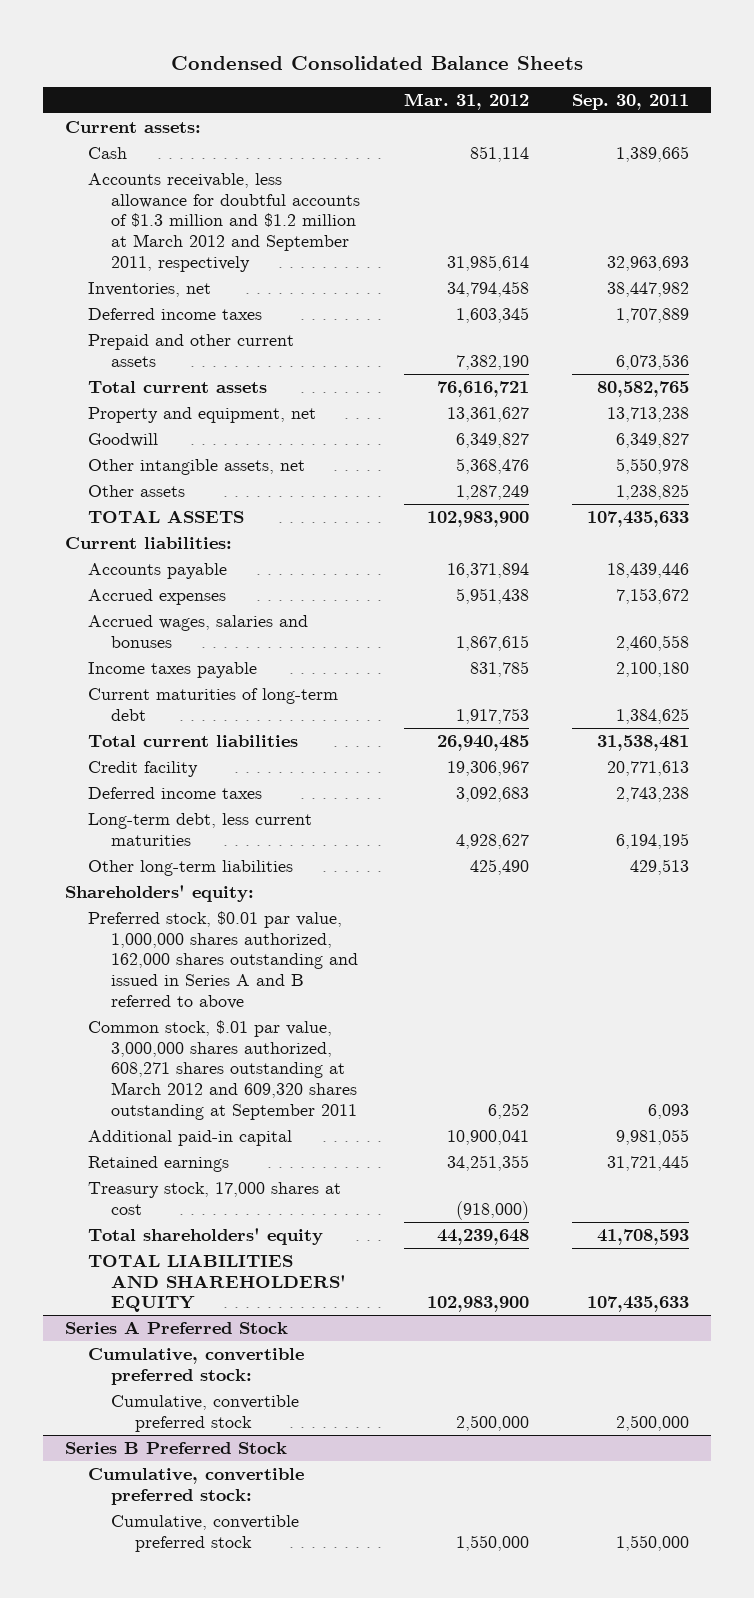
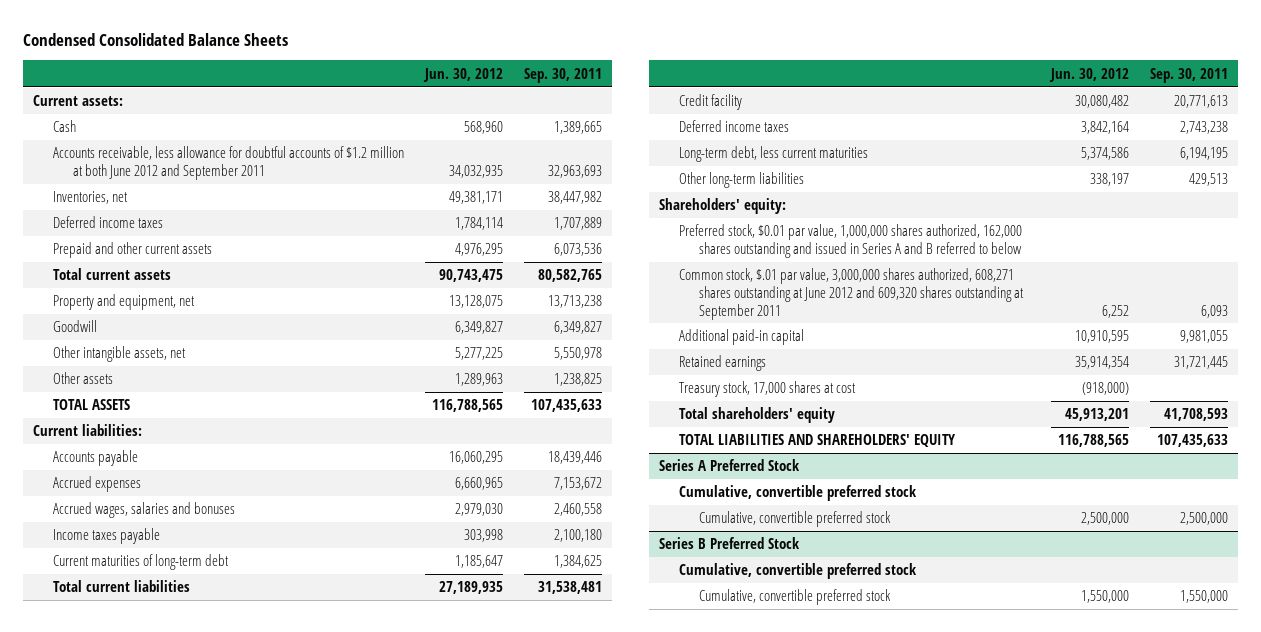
[403,92,529,110] Mar. 31, 2012 -> none
none -> [423,67,504,82] Jun. 30, 2012
[87,172,361,272] Accounts receivable, less allowance for doubtful accounts of $1.3 million and $1.2 million at March 2012 and September 2011, respectively -> [53,146,405,180] Accounts receivable, less allowance for doubtful accounts of $1.2 million at both June 2012 and September 2011
[87,910,359,1009] Preferred stock, $0.01 par value, 1,000,000 shares authorized, 162,000 shares outstanding and issued in Series A and B referred to above -> [678,224,1022,258] Preferred stock, $0.01 par value, 1,000,000 shares authorized, 162,000 shares outstanding and issued in Series A and B referred to below
[87,1019,358,1120] Common stock, $.01 par value, 3,000,000 shares authorized, 608,271 shares outstanding at March 2012 and 609,320 shares outstanding at September 2011 -> [678,268,1024,320] Common stock, $.01 par value, 3,000,000 shares authorized, 608,271 shares outstanding at June 2012 and 609,320 shares outstanding at September 2011
[87,1347,304,1385] Cumulative, convertible preferred stock: -> [678,485,917,502] Cumulative, convertible preferred stock
[87,1467,304,1505] Cumulative, convertible preferred stock: -> [678,563,917,580] Cumulative, convertible preferred stock

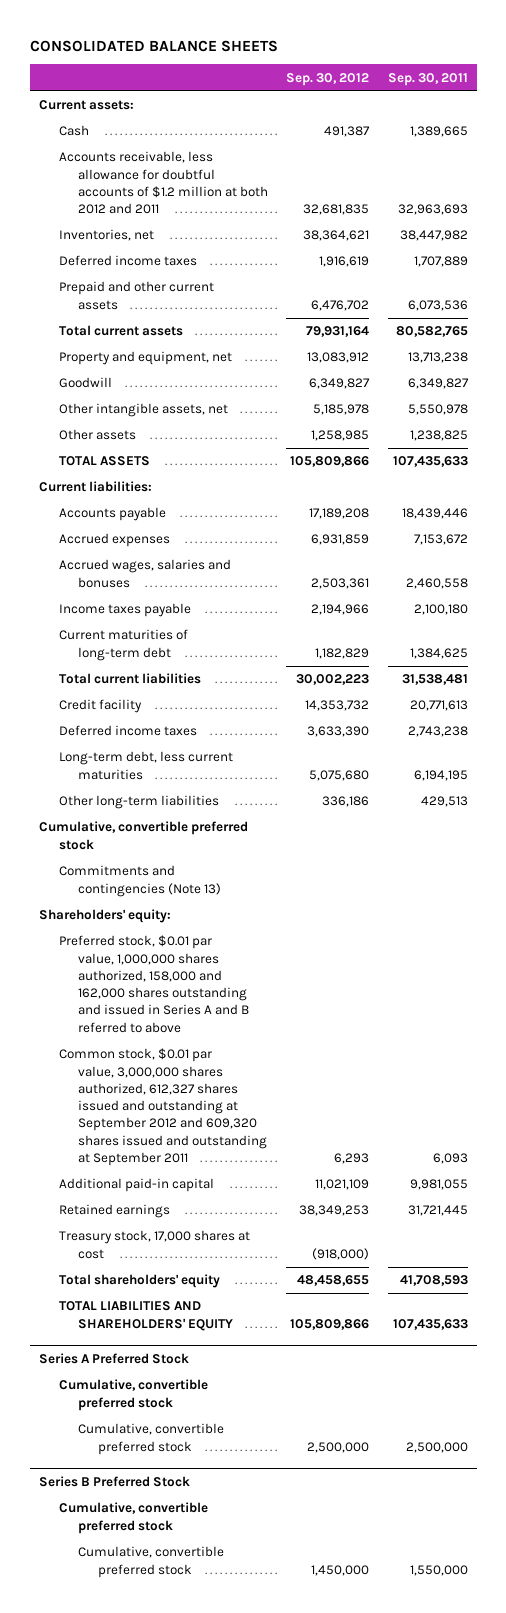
[23,32,289,46] Condensed Consolidated Balance Sheets -> [29,39,278,52] CONSOLIDATED BALANCE SHEETS
[423,67,504,82] Jun. 30, 2012 -> none
none -> [286,72,370,86] Sep. 30, 2012
[53,146,405,180] Accounts receivable, less allowance for doubtful accounts of $1.2 million at both June 2012 and September 2011 -> [58,151,269,215] Accounts receivable, less allowance for doubtful accounts of $1.2 million at both 2012 and 2011
none -> [38,821,248,850] Cumulative, convertible preferred stock
none -> [58,865,222,897] Commitments and contingencies (Note 13)
[678,224,1022,258] Preferred stock, $0.01 par value, 1,000,000 shares authorized, 162,000 shares outstanding and issued in Series A and B referred to below -> [58,935,250,1033] Preferred stock, $0.01 par value, 1,000,000 shares authorized, 158,000 and 162,000 shares outstanding and issued in Series A and B referred to above
[678,268,1024,320] Common stock, $.01 par value, 3,000,000 shares authorized, 608,271 shares outstanding at June 2012 and 609,320 shares outstanding at September 2011 -> [58,1048,268,1166] Common stock, $0.01 par value, 3,000,000 shares authorized, 612,327 shares issued and outstanding at September 2012 and 609,320 shares issued and outstanding at September 2011

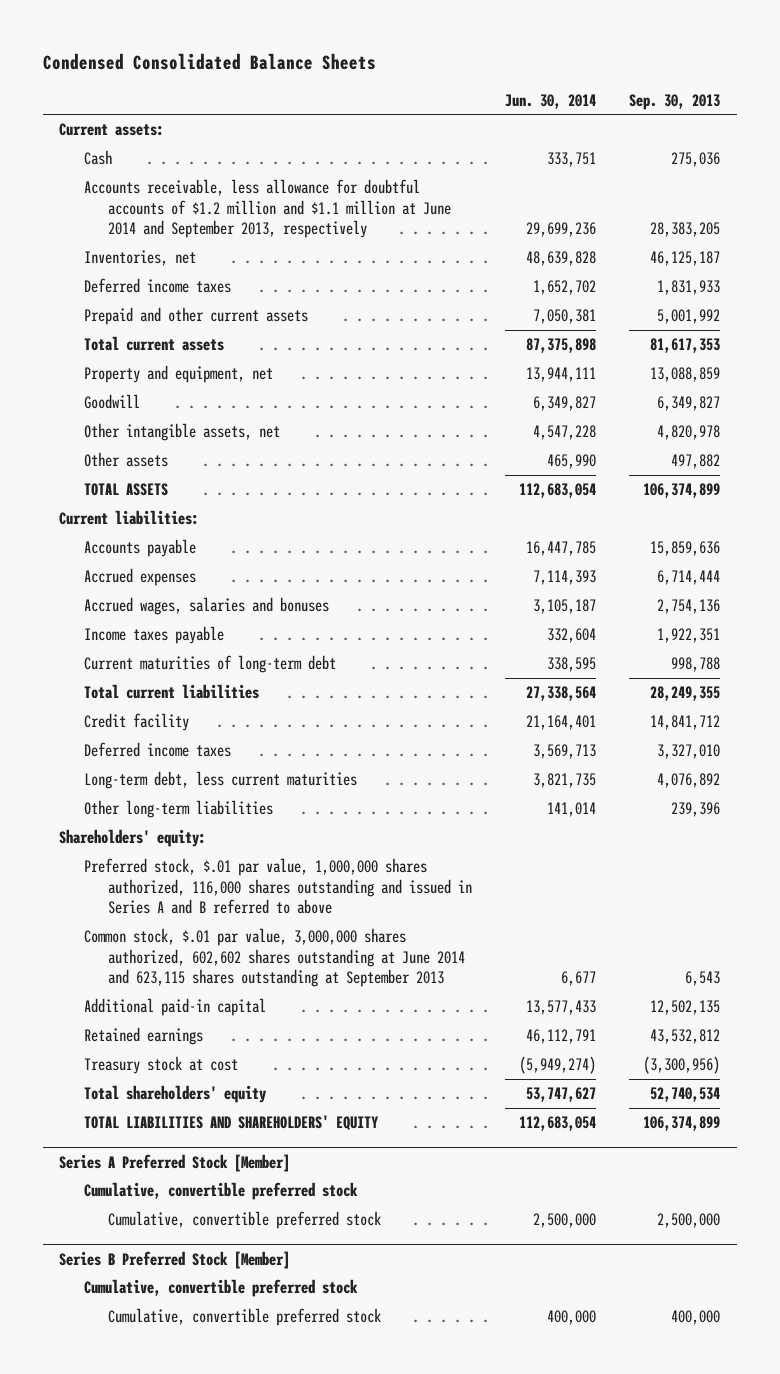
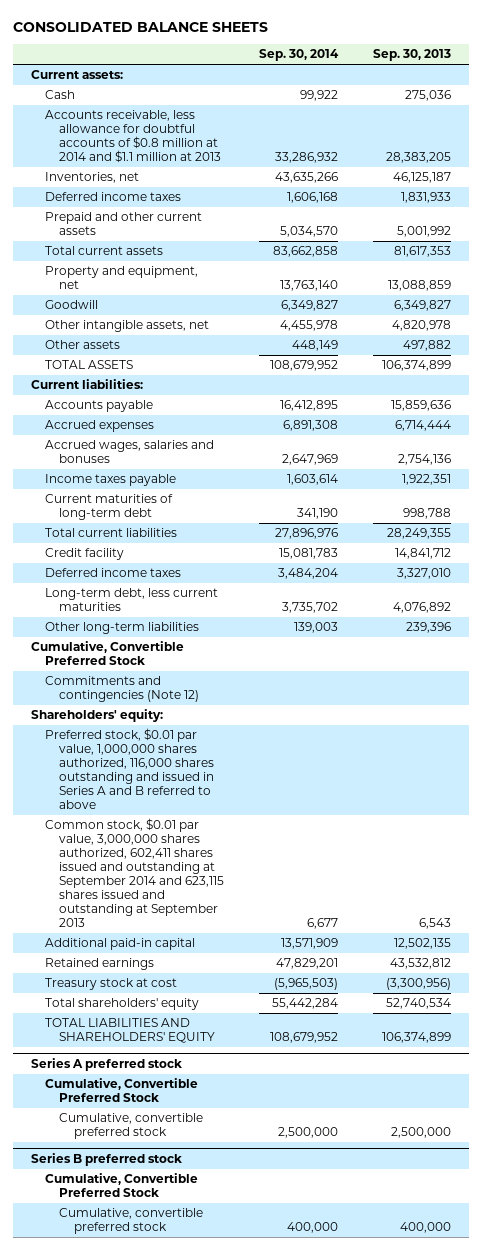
[42,52,376,70] Condensed Consolidated Balance Sheets -> [13,21,269,32] CONSOLIDATED BALANCE SHEETS
[505,93,597,109] Jun. 30, 2014 -> none
none -> [259,49,340,62] Sep. 30, 2014
[83,179,452,239] Accounts receivable, less allowance for doubtful accounts of $1.2 million and $1.1 million at June 2014 and September 2013, respectively -> [44,110,222,164] Accounts receivable, less allowance for doubtful accounts of $0.8 million at 2014 and $1.1 million at 2013
none -> [30,641,184,666] Cumulative, Convertible Preferred Stock
none -> [44,676,200,703] Commitments and contingencies (Note 12)
[83,858,473,915] Preferred stock, $.01 par value, 1,000,000 shares authorized, 116,000 shares outstanding and issued in Series A and B referred to above -> [44,728,215,809] Preferred stock, $0.01 par value, 1,000,000 shares authorized, 116,000 shares outstanding and issued in Series A and B referred to above
[83,928,466,988] Common stock, $.01 par value, 3,000,000 shares authorized, 602,602 shares outstanding at June 2014 and 623,115 shares outstanding at September 2013 -> [44,818,225,927] Common stock, $0.01 par value, 3,000,000 shares authorized, 602,411 shares issued and outstanding at September 2014 and 623,115 shares issued and outstanding at September 2013
[59,1153,291,1172] Series A Preferred Stock [Member] -> [30,1058,182,1072] Series A preferred stock
[83,1182,358,1201] Cumulative, convertible preferred stock -> [44,1078,198,1103] Cumulative, Convertible Preferred Stock
[59,1250,291,1269] Series B Preferred Stock [Member] -> [30,1153,182,1167] Series B preferred stock
[83,1279,358,1298] Cumulative, convertible preferred stock -> [44,1173,198,1198] Cumulative, Convertible Preferred Stock

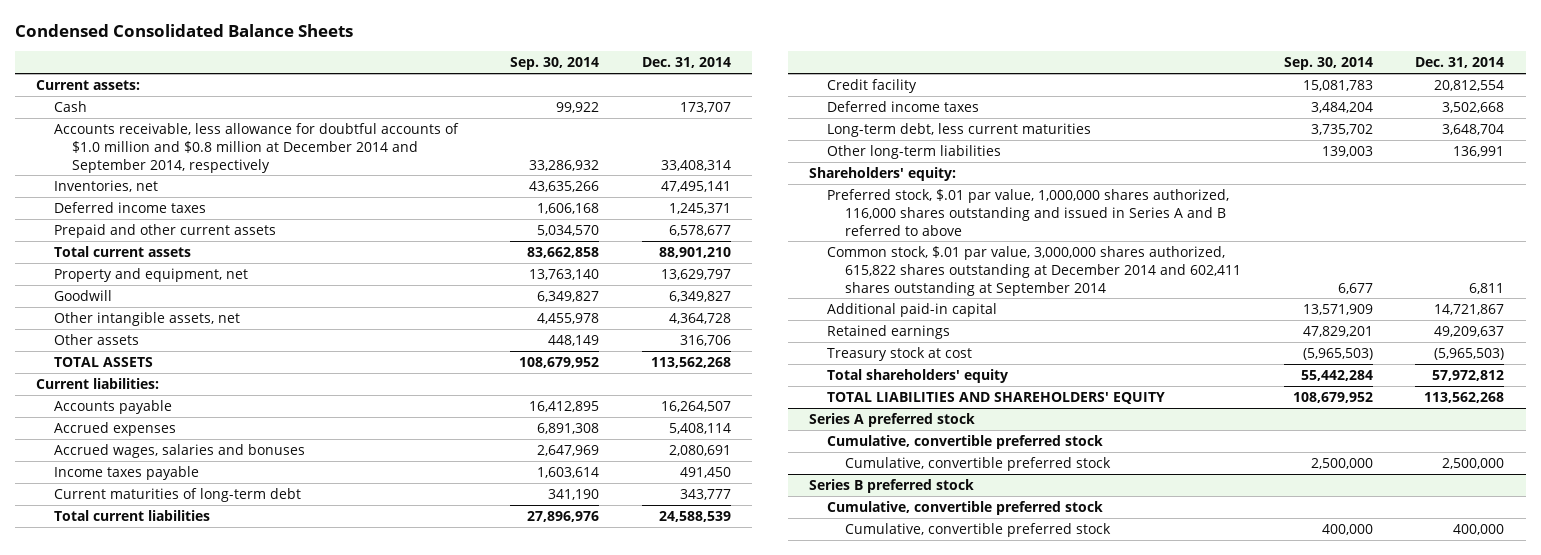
[13,21,269,32] CONSOLIDATED BALANCE SHEETS -> [14,23,353,37] Condensed Consolidated Balance Sheets
[373,49,452,62] Sep. 30, 2013 -> none
none -> [642,57,732,69] Dec. 31, 2014
[44,110,222,164] Accounts receivable, less allowance for doubtful accounts of $0.8 million at 2014 and $1.1 million at 2013 -> [53,123,459,173] Accounts receivable, less allowance for doubtful accounts of $1.0 million and $0.8 million at December 2014 and September 2014, respectively
[30,641,184,666] Cumulative, Convertible Preferred Stock -> none
[44,676,200,703] Commitments and contingencies (Note 12) -> none
[44,728,215,809] Preferred stock, $0.01 par value, 1,000,000 shares authorized, 116,000 shares outstanding and issued in Series A and B referred to above -> [827,189,1230,236] Preferred stock, $.01 par value, 1,000,000 shares authorized, 116,000 shares outstanding and issued in Series A and B referred to above
[44,818,225,927] Common stock, $0.01 par value, 3,000,000 shares authorized, 602,411 shares issued and outstanding at September 2014 and 623,115 shares issued and outstanding at September 2013 -> [827,246,1242,296] Common stock, $.01 par value, 3,000,000 shares authorized, 615,822 shares outstanding at December 2014 and 602,411 shares outstanding at September 2014
[44,1078,198,1103] Cumulative, Convertible Preferred Stock -> [827,435,1104,450] Cumulative, convertible preferred stock
[44,1173,198,1198] Cumulative, Convertible Preferred Stock -> [827,501,1104,516] Cumulative, convertible preferred stock

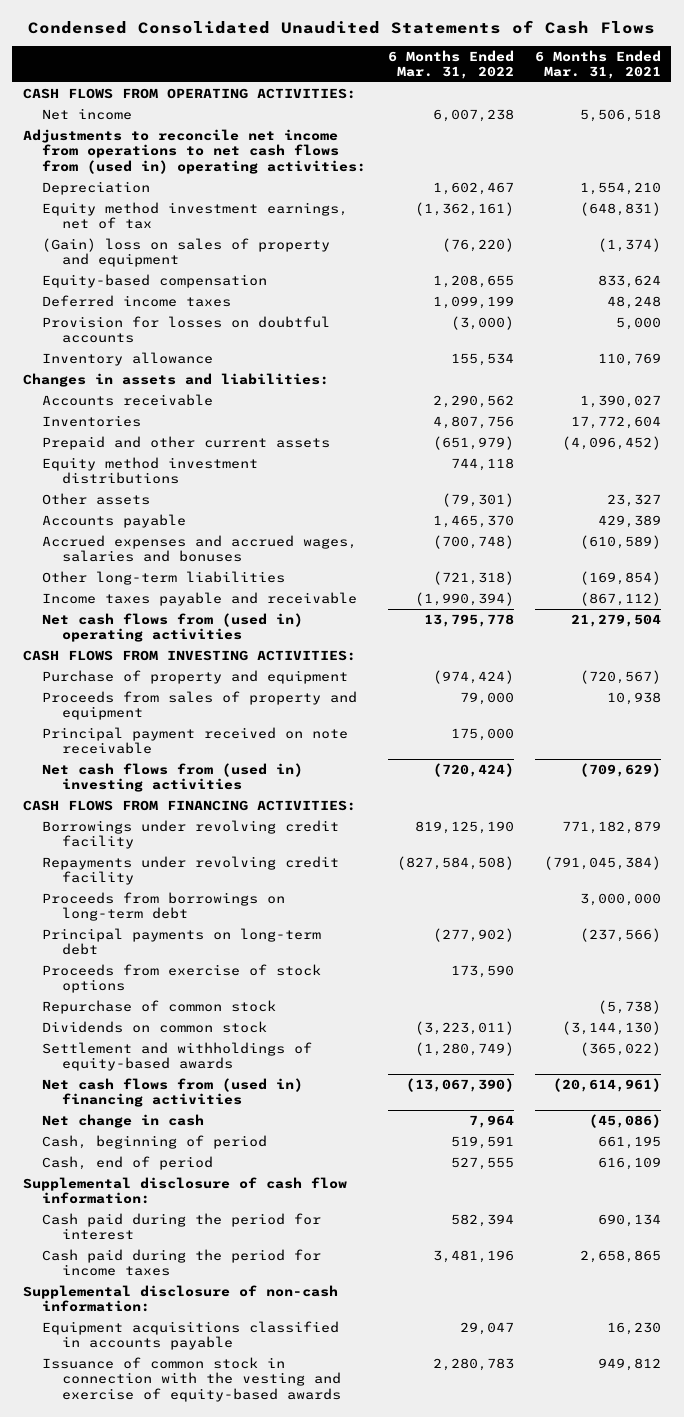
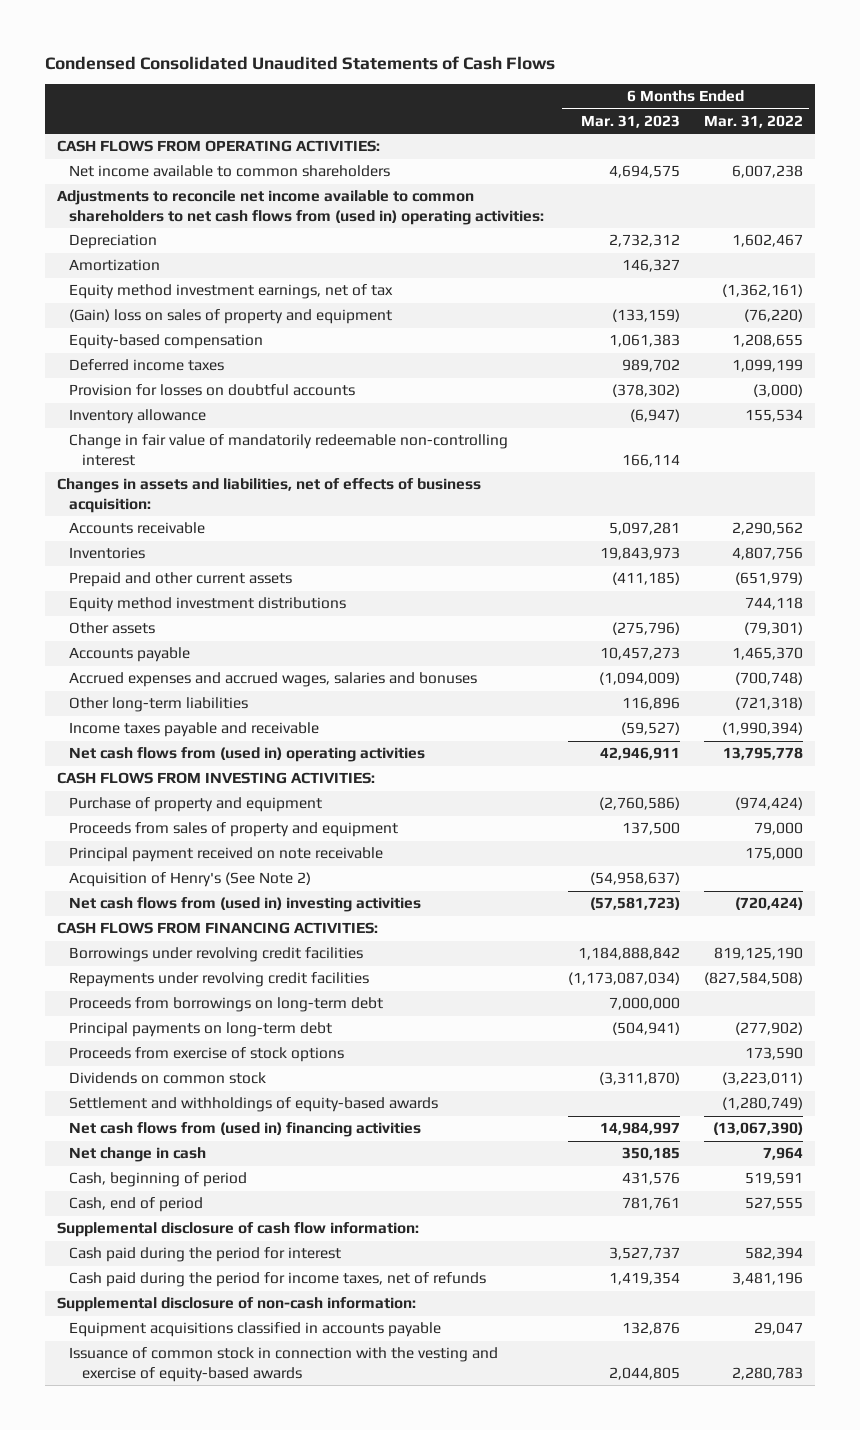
[534,49,661,80] 6 Months Ended Mar. 31, 2021 -> none
none -> [581,114,681,128] Mar. 31, 2023
[42,107,133,120] Net income -> [69,165,391,178] Net income available to common shareholders
[22,128,367,174] Adjustments to reconcile net income from operations to net cash flows from (used in) operating activities: -> [57,190,545,226] Adjustments to reconcile net income available to common shareholders to net cash flows from (used in) operating activities:
none -> [69,259,161,272] Amortization
none -> [69,434,509,467] Change in fair value of mandatorily redeemable non-controlling interest
[22,372,329,387] Changes in assets and liabilities: -> [57,478,482,514] Changes in assets and liabilities, net of effects of business acquisition:
none -> [69,872,312,888] Acquisition of Henry's (See Note 2)
[42,819,340,850] Borrowings under revolving credit facility -> [69,947,364,963] Borrowings under revolving credit facilities
[42,855,340,886] Repayments under revolving credit facility -> [69,972,370,988] Repayments under revolving credit facilities
[42,999,277,1014] Repurchase of common stock -> none
[42,1248,322,1277] Cash paid during the period for income taxes -> [69,1272,487,1288] Cash paid during the period for income taxes, net of refunds

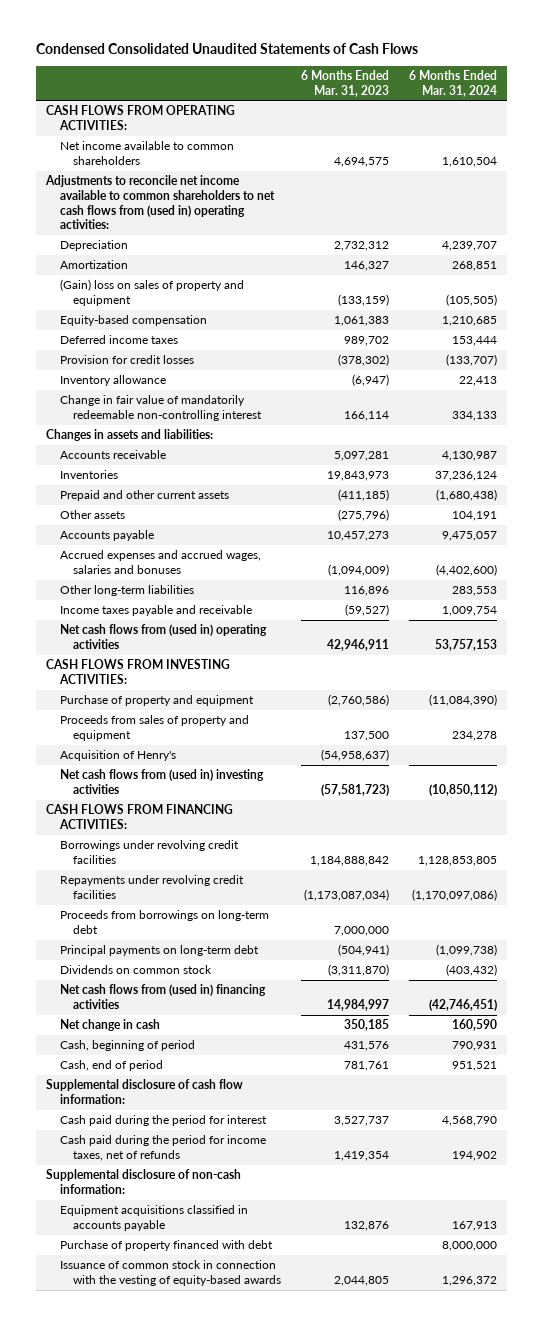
[704,114,804,128] Mar. 31, 2022 -> none
none -> [409,70,498,97] 6 Months Ended Mar. 31, 2024
[69,284,394,300] Equity method investment earnings, net of tax -> none
[69,384,356,397] Provision for losses on doubtful accounts -> [59,355,194,365] Provision for credit losses
[57,478,482,514] Changes in assets and liabilities, net of effects of business acquisition: -> [46,429,214,442] Changes in assets and liabilities:
[69,597,347,613] Equity method investment distributions -> none
[69,847,384,863] Principal payment received on note receivable -> none
[69,872,312,888] Acquisition of Henry's (See Note 2) -> [59,750,176,762] Acquisition of Henry's
[69,1047,345,1063] Proceeds from exercise of stock options -> none
[69,1097,439,1113] Settlement and withholdings of equity-based awards -> none
none -> [59,1240,273,1252] Purchase of property financed with debt
[69,1347,499,1383] Issuance of common stock in connection with the vesting and exercise of equity-based awards -> [59,1260,282,1286] Issuance of common stock in connection with the vesting of equity-based awards

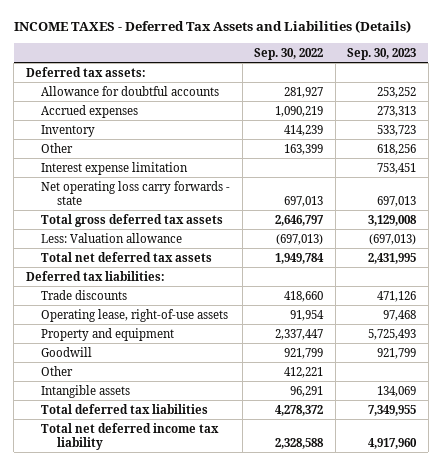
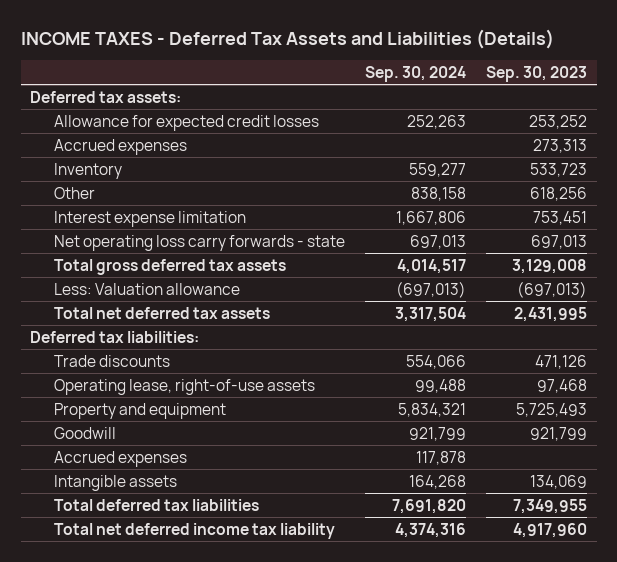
[254,47,324,60] Sep. 30, 2022 -> none
none -> [365,65,467,82] Sep. 30, 2024
[41,85,220,96] Allowance for doubtful accounts -> [54,114,320,131] Allowance for expected credit losses
[41,365,74,376] Other -> none
none -> [54,450,188,467] Accrued expenses

